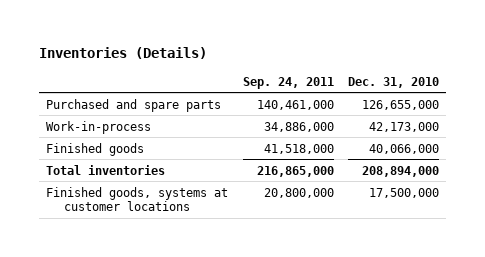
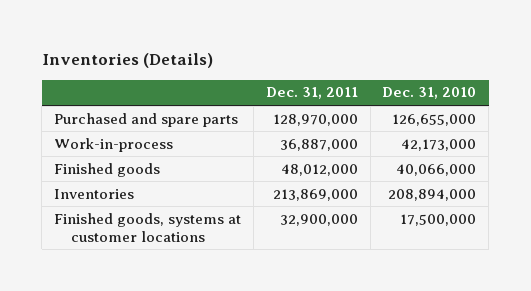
[242,76,334,89] Sep. 24, 2011 -> none
none -> [265,87,358,100] Dec. 31, 2011
[46,164,166,175] Total inventories -> [54,188,135,199] Inventories

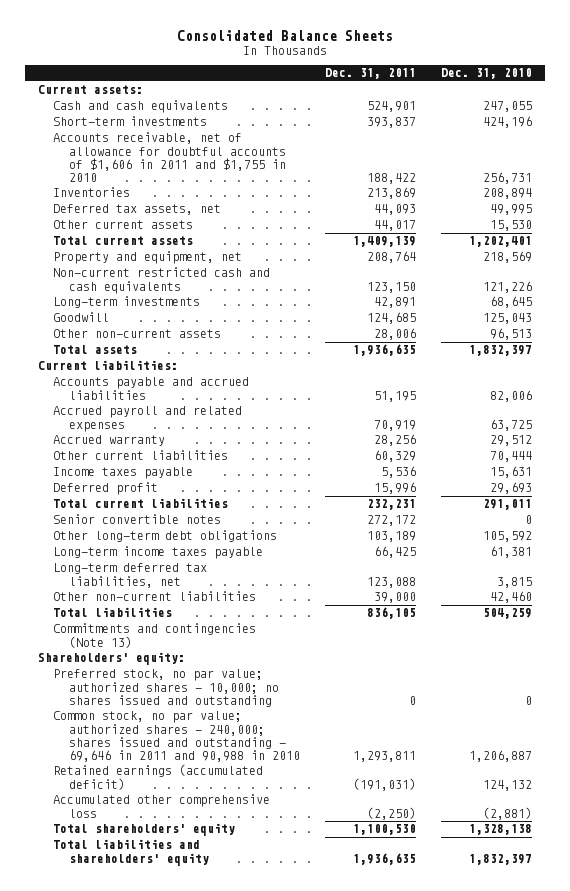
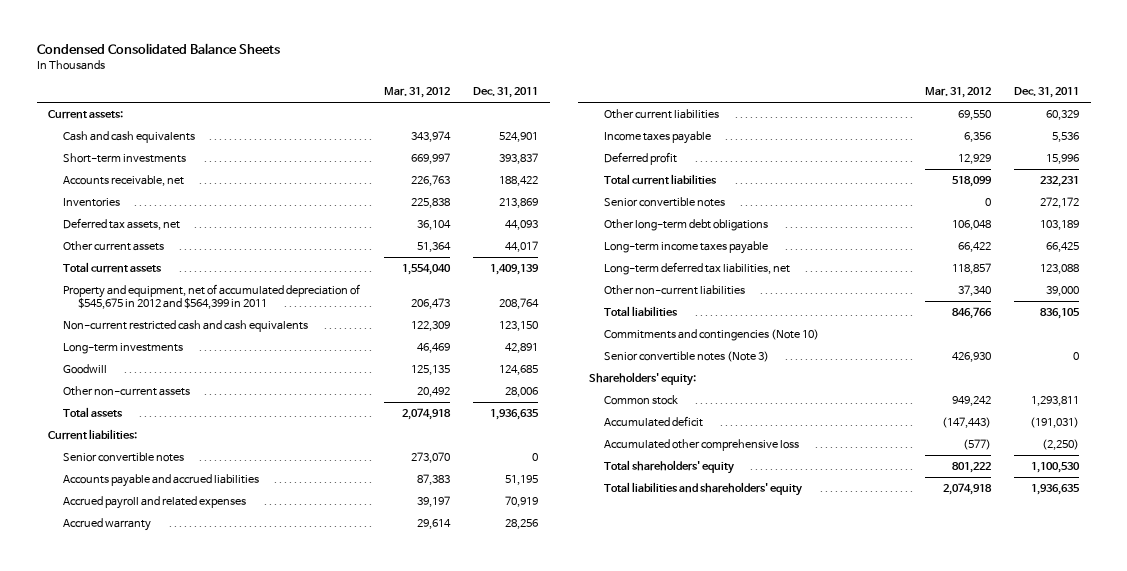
[177,29,394,41] Consolidated Balance Sheets -> [36,43,280,55] Condensed Consolidated Balance Sheets
[441,68,533,80] Dec. 31, 2010 -> none
none -> [383,87,450,99] Mar. 31, 2012
[53,132,287,182] Accounts receivable, net of allowance for doubtful accounts of $1,606 in 2011 and $1,755 in 2010 -> [63,174,185,186] Accounts receivable, net
[53,251,243,265] Property and equipment, net -> [63,283,361,310] Property and equipment, net of accumulated depreciation of $545,675 in 2012 and $564,399 in 2011
none -> [63,451,185,462] Senior convertible notes
[53,623,257,648] Commitments and contingencies (Note 13) -> [604,328,820,341] Commitments and contingencies (Note 10)
none -> [604,350,770,362] Senior convertible notes (Note 3)
[53,669,280,707] Preferred stock, no par value; authorized shares - 10,000; no shares issued and outstanding -> none
[53,711,301,762] Common stock, no par value; authorized shares - 240,000; shares issued and outstanding - 69,646 in 2011 and 90,988 in 2010 -> [604,394,679,405] Common stock
[53,764,264,790] Retained earnings (accumulated deficit) -> [604,415,704,427] Accumulated deficit

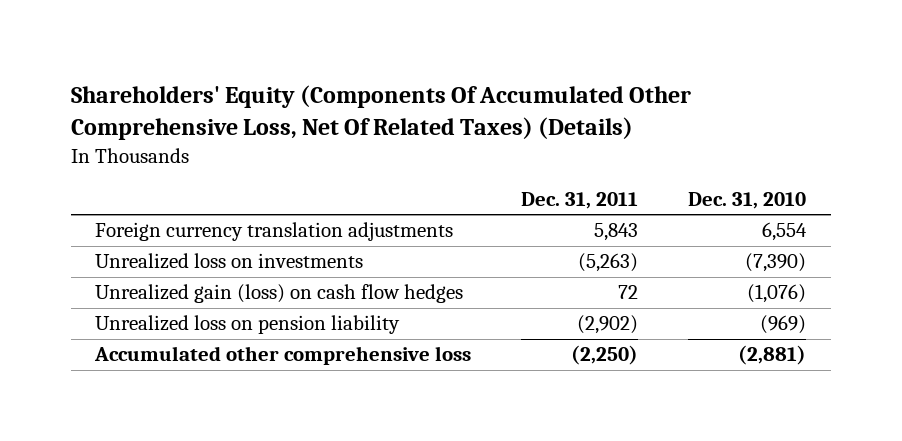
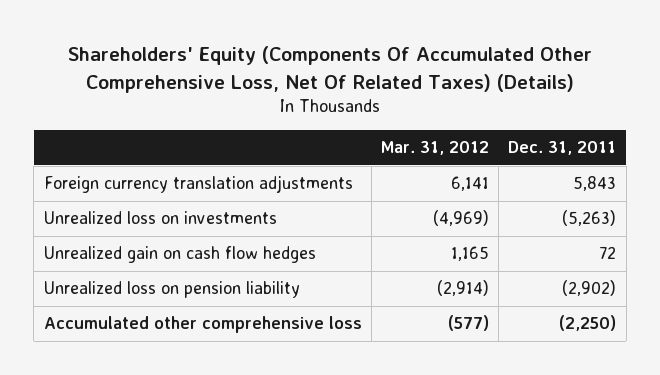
[688,191,807,209] Dec. 31, 2010 -> none
none -> [380,141,489,156] Mar. 31, 2012
[95,284,464,304] Unrealized gain (loss) on cash flow hedges -> [43,246,316,264] Unrealized gain on cash flow hedges

